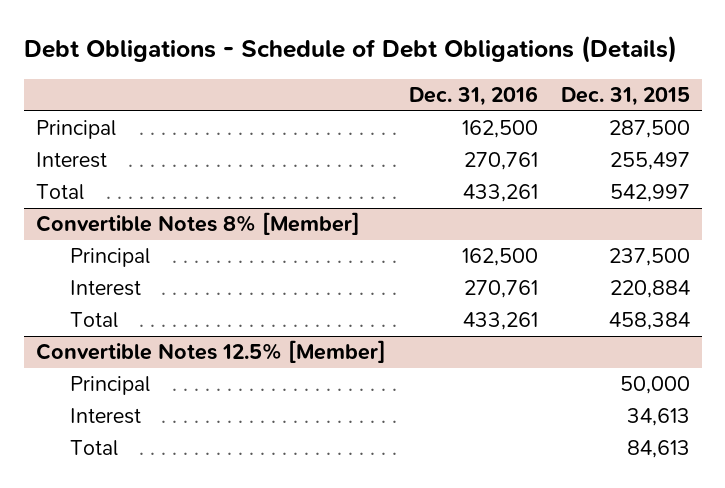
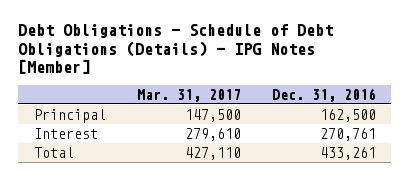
[23,35,677,64] Debt Obligations - Schedule of Debt Obligations (Details) -> [18,24,334,74] Debt Obligations - Schedule of Debt Obligations (Details) - IPG Notes [Member]
[560,87,690,107] Dec. 31, 2015 -> none
none -> [136,88,241,102] Mar. 31, 2017
[35,212,360,236] Convertible Notes 8% [Member] -> none
[69,248,150,268] Principal -> none
[69,280,141,297] Interest -> none
[69,312,118,329] Total -> none
[35,340,386,364] Convertible Notes 12.5% [Member] -> none
[69,376,150,396] Principal -> none
[69,408,141,425] Interest -> none
[69,440,118,457] Total -> none

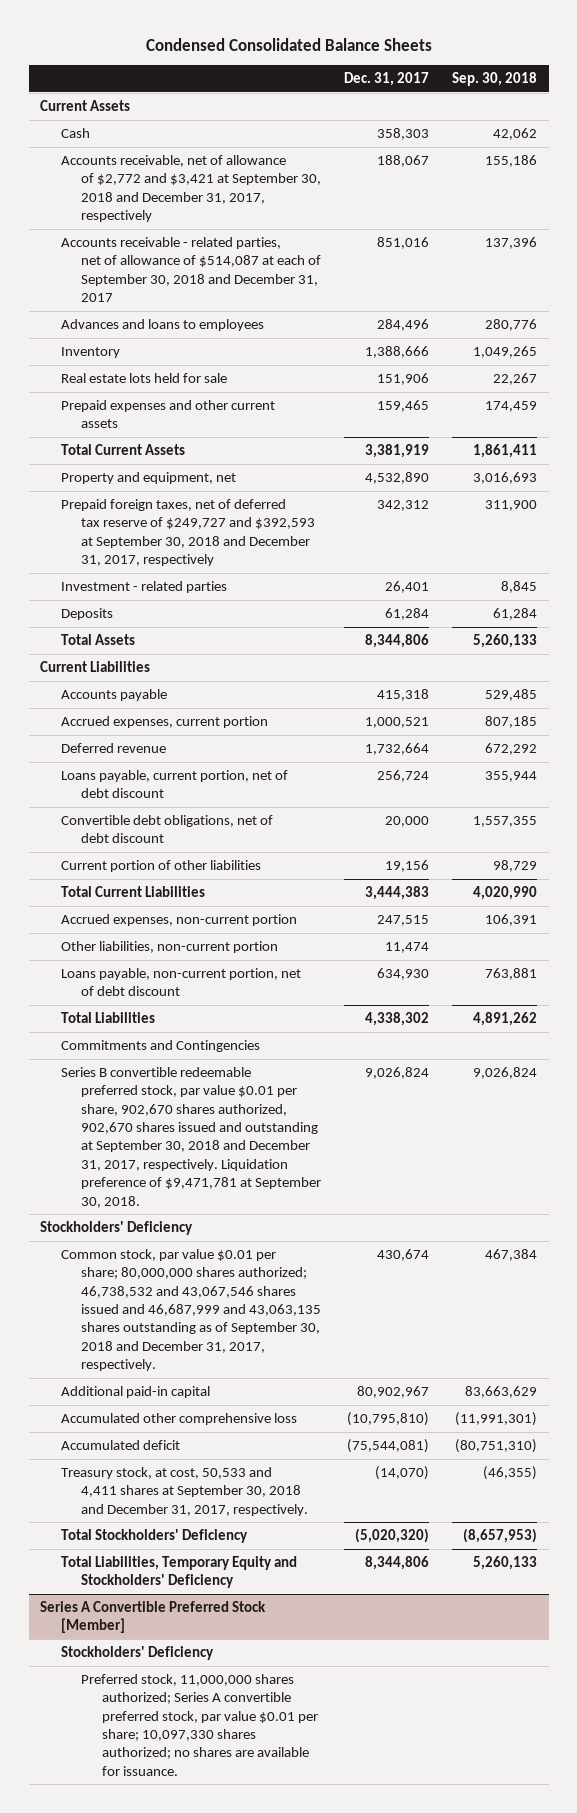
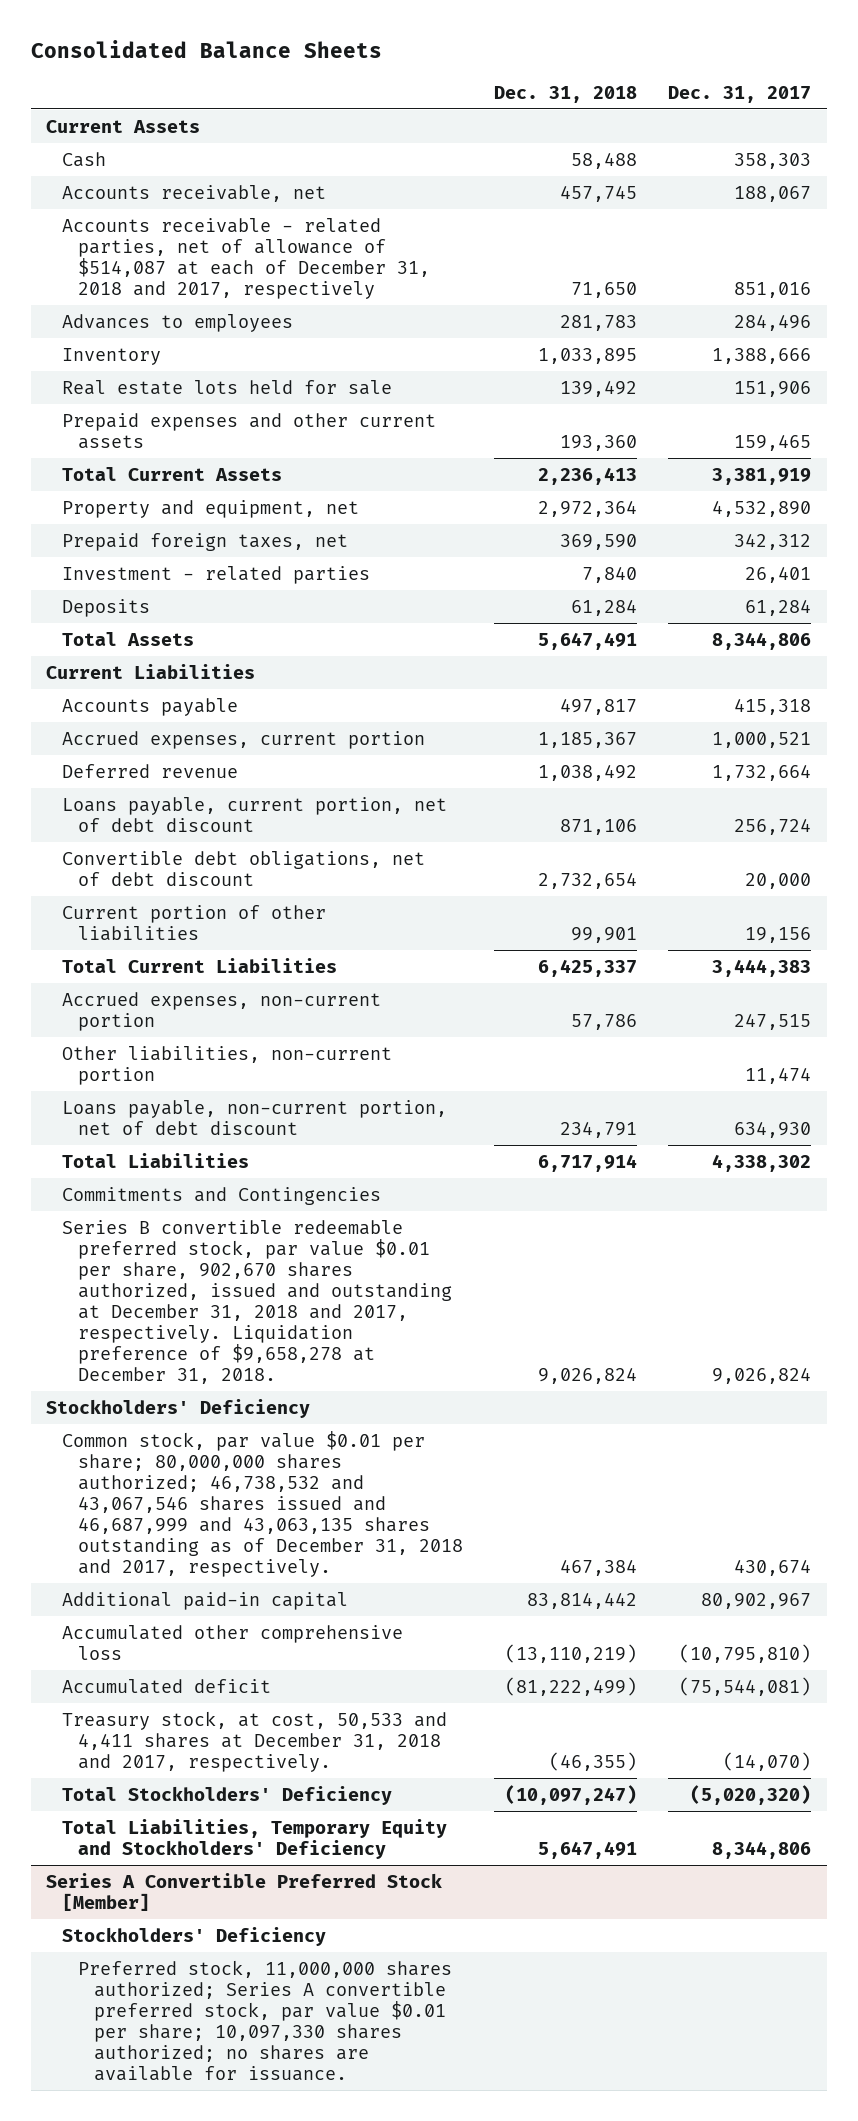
[145,37,432,51] Condensed Consolidated Balance Sheets -> [30,40,382,59] Consolidated Balance Sheets
[452,72,538,87] Sep. 30, 2018 -> none
none -> [494,85,638,103] Dec. 31, 2018
[60,154,322,223] Accounts receivable, net of allowance of $2,772 and $3,421 at September 30, 2018 and December 31, 2017, respectively -> [62,184,327,202] Accounts receivable, net
[60,236,322,303] Accounts receivable - related parties, net of allowance of $514,087 at each of September 30, 2018 and December 31, 2017 -> [62,217,431,299] Accounts receivable - related parties, net of allowance of $514,087 at each of December 31, 2018 and 2017, respectively
[60,318,264,331] Advances and loans to employees -> [62,313,294,332] Advances to employees
[60,498,316,567] Prepaid foreign taxes, net of deferred tax reserve of $249,727 and $392,593 at September 30, 2018 and December 31, 2017, respectively -> [62,532,349,551] Prepaid foreign taxes, net
[60,1066,322,1208] Series B convertible redeemable preferred stock, par value $0.01 per share, 902,670 shares authorized, 902,670 shares issued and outstanding at September 30, 2018 and December 31, 2017, respectively. Liquidation preference of $9,471,781 at September 30, 2018. -> [62,1219,453,1385] Series B convertible redeemable preferred stock, par value $0.01 per share, 902,670 shares authorized, issued and outstanding at December 31, 2018 and 2017, respectively. Liquidation preference of $9,658,278 at December 31, 2018.
[60,1248,322,1372] Common stock, par value $0.01 per share; 80,000,000 shares authorized; 46,738,532 and 43,067,546 shares issued and 46,687,999 and 43,063,135 shares outstanding as of September 30, 2018 and December 31, 2017, respectively. -> [62,1430,464,1577] Common stock, par value $0.01 per share; 80,000,000 shares authorized; 46,738,532 and 43,067,546 shares issued and 46,687,999 and 43,063,135 shares outstanding as of December 31, 2018 and 2017, respectively.
[60,1466,309,1516] Treasury stock, at cost, 50,533 and 4,411 shares at September 30, 2018 and December 31, 2017, respectively. -> [62,1710,448,1772] Treasury stock, at cost, 50,533 and 4,411 shares at December 31, 2018 and 2017, respectively.

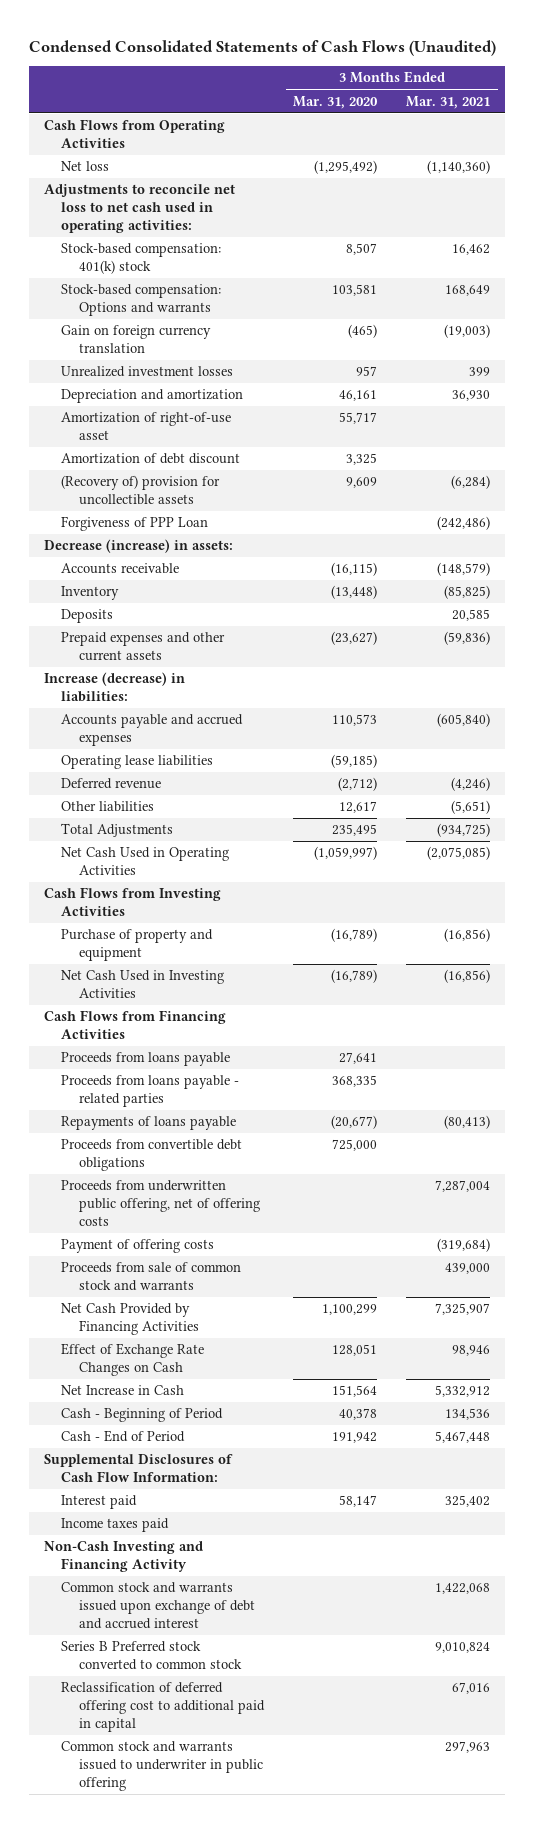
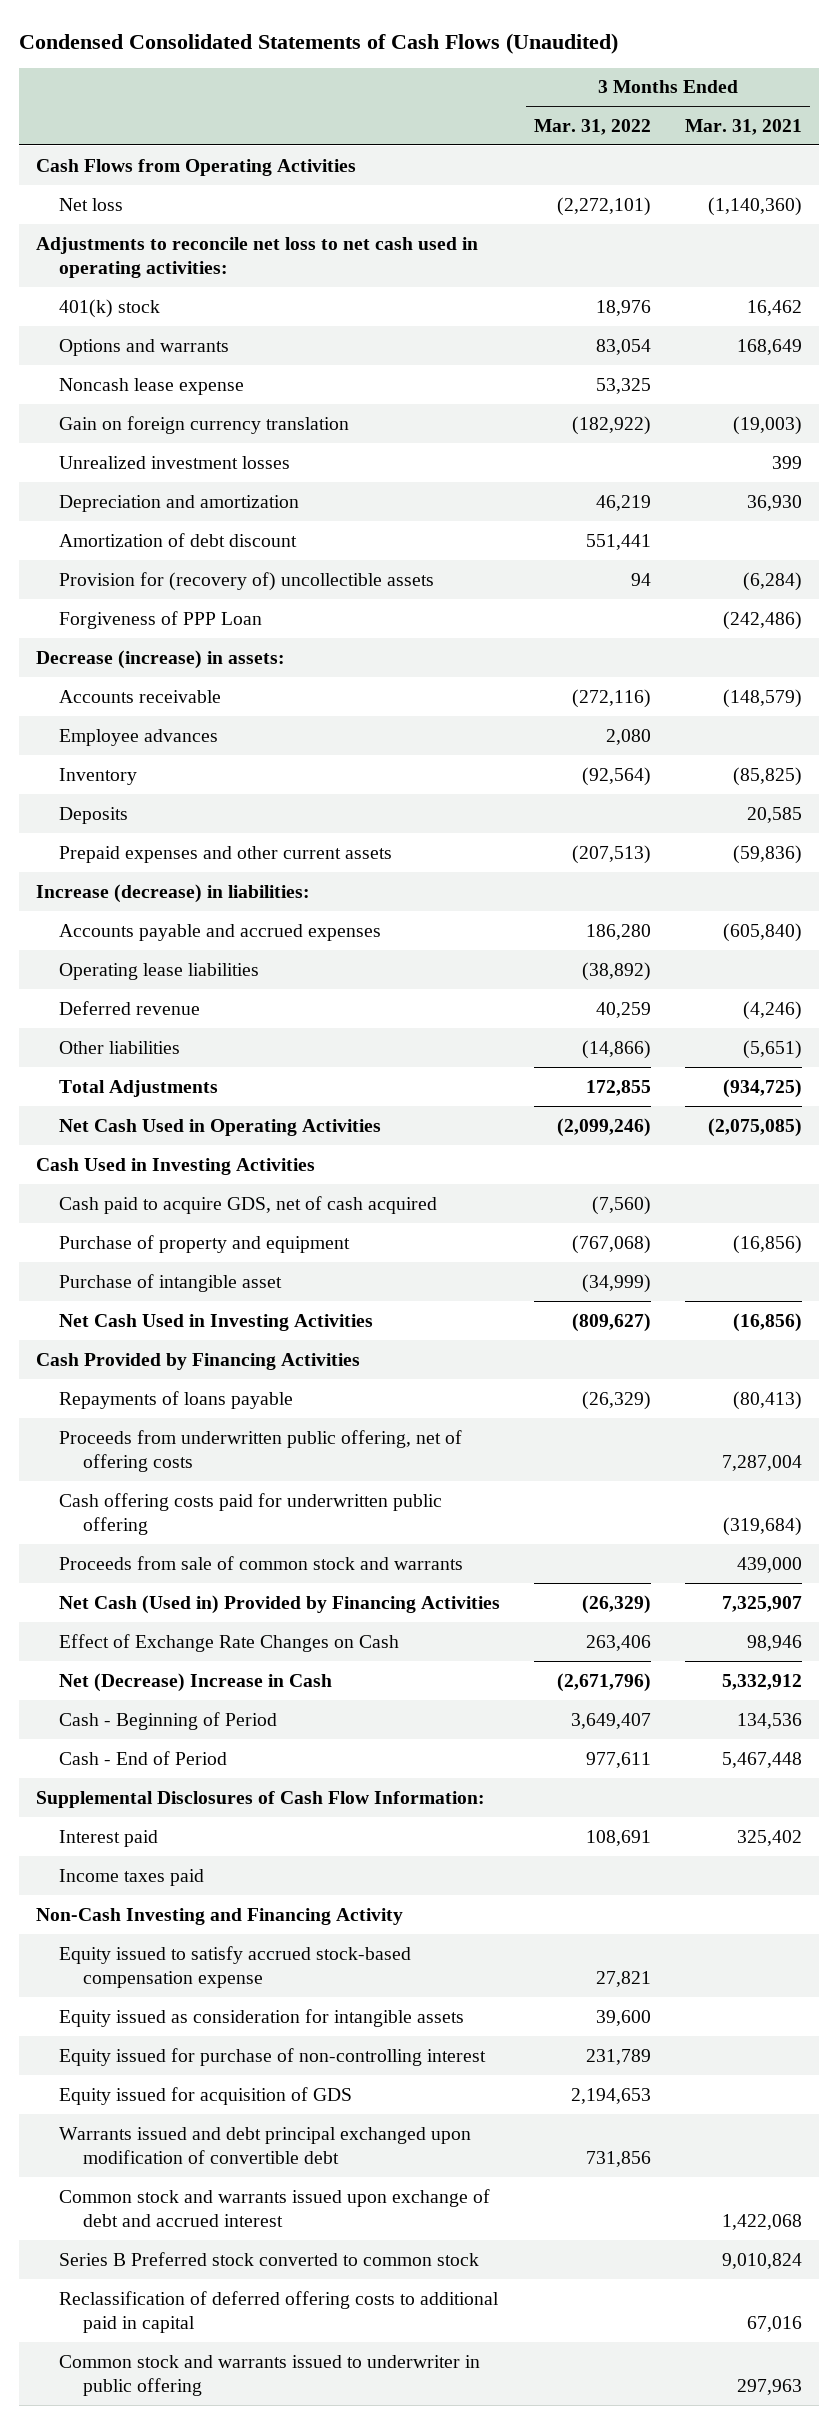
[292,95,378,109] Mar. 31, 2020 -> none
none -> [534,118,652,135] Mar. 31, 2022
[61,243,222,275] Stock-based compensation: 401(k) stock -> [59,298,161,318] 401(k) stock
[61,284,222,317] Stock-based compensation: Options and warrants -> [59,338,230,356] Options and warrants
none -> [59,377,245,395] Noncash lease expense
[61,412,232,441] Amortization of right-of-use asset -> none
[61,475,221,506] (Recovery of) provision for uncollectible assets -> [59,571,435,591] Provision for (recovery of) uncollectible assets
none -> [59,728,219,746] Employee advances
[43,887,221,917] Cash Flows from Investing Activities -> [35,1157,315,1175] Cash Used in Investing Activities
none -> [59,1195,438,1214] Cash paid to acquire GDS, net of cash acquired
none -> [59,1273,283,1292] Purchase of intangible asset
[61,1052,231,1067] Proceeds from loans payable -> none
[61,1075,240,1108] Proceeds from loans payable - related parties -> none
[43,1010,226,1040] Cash Flows from Financing Activities -> [35,1352,360,1370] Cash Provided by Financing Activities
[61,1139,243,1172] Proceeds from convertible debt obligations -> none
[61,1239,215,1254] Payment of offering costs -> [59,1492,443,1535] Cash offering costs paid for underwritten public offering
[61,1303,199,1336] Net Cash Provided by Financing Activities -> [59,1594,501,1614] Net Cash (Used in) Provided by Financing Activities
[61,1385,185,1396] Net Increase in Cash -> [59,1672,333,1692] Net (Decrease) Increase in Cash
none -> [59,1945,412,1988] Equity issued to satisfy accrued stock-based compensation expense
none -> [59,2008,465,2027] Equity issued as consideration for intangible assets
none -> [59,2047,487,2066] Equity issued for purchase of non-controlling interest
none -> [59,2086,353,2105] Equity issued for acquisition of GDS
none -> [59,2126,472,2164] Warrants issued and debt principal exchanged upon modification of convertible debt
[61,1682,265,1733] Reclassification of deferred offering cost to additional paid in capital -> [59,2290,500,2333] Reclassification of deferred offering costs to additional paid in capital

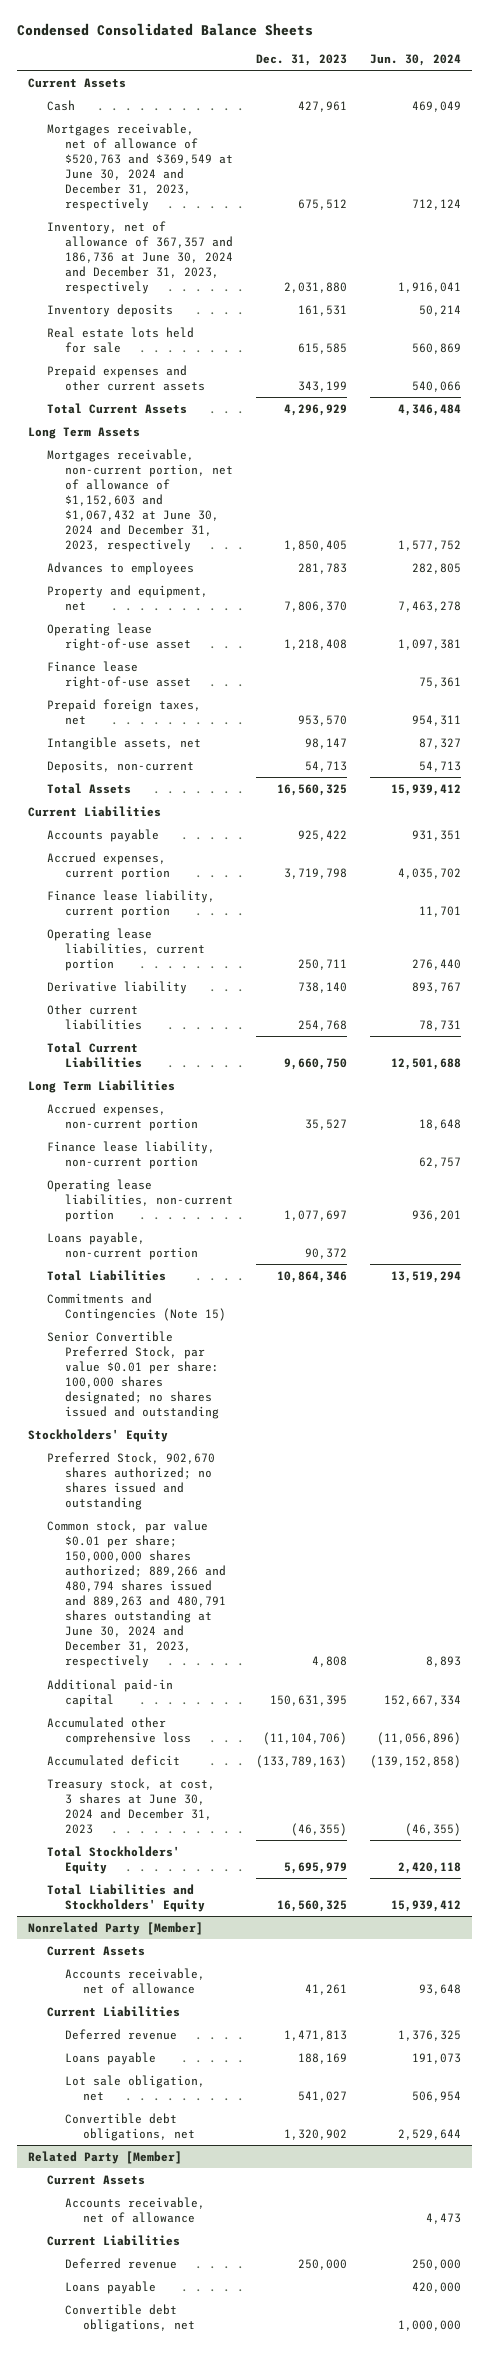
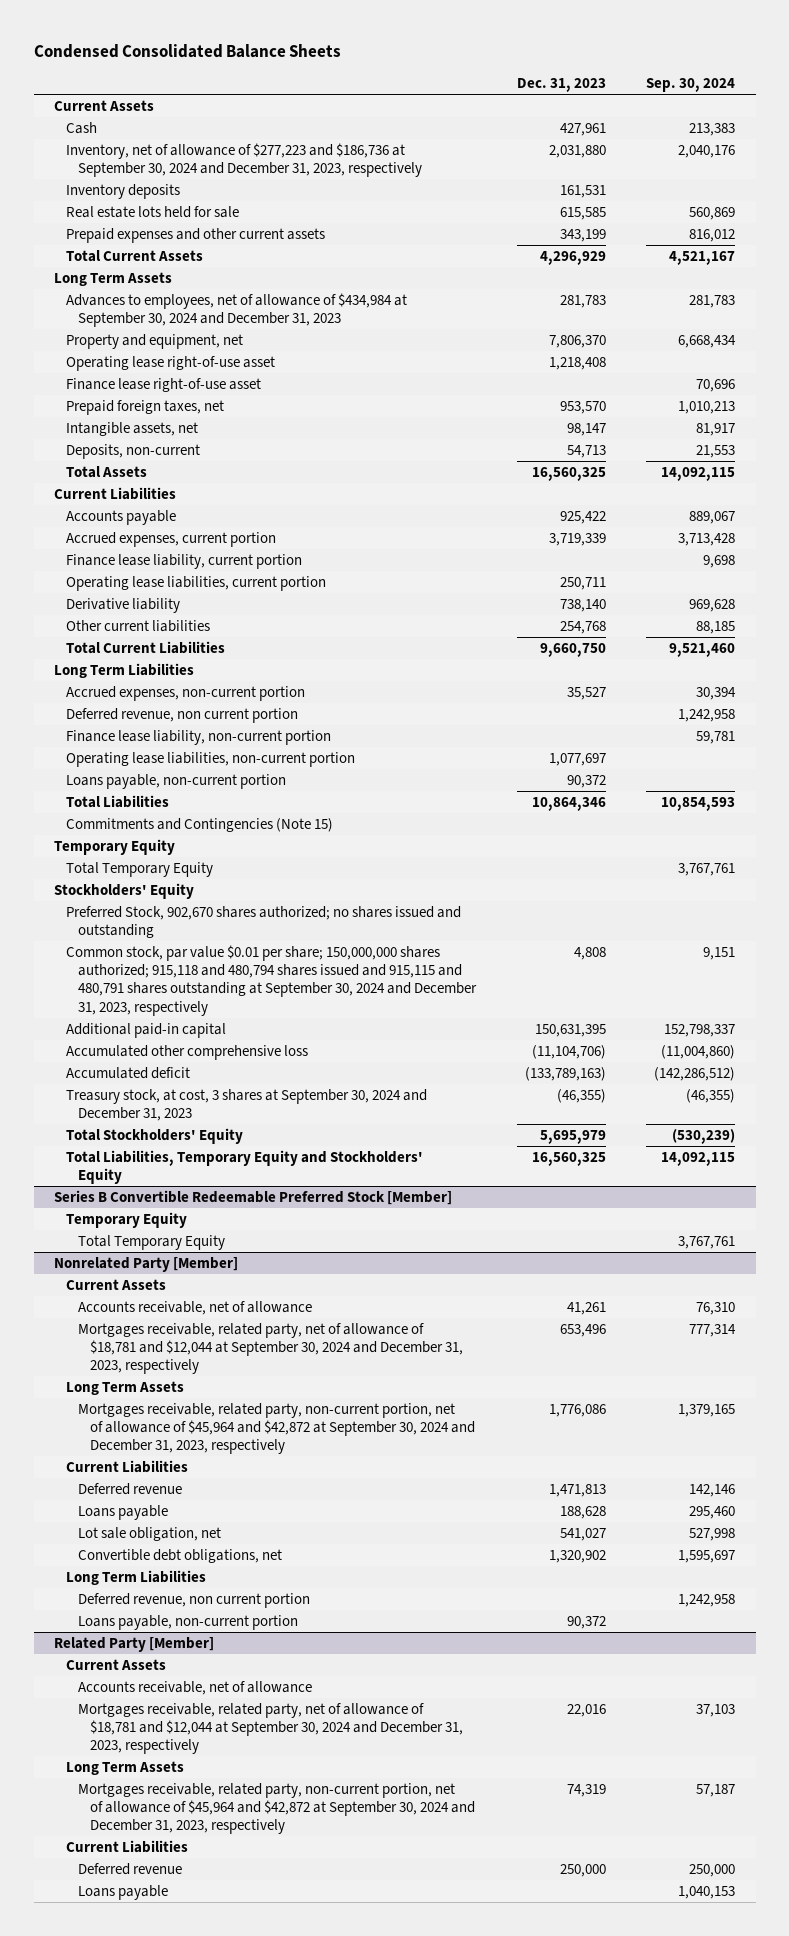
[369,53,461,66] Jun. 30, 2024 -> none
none -> [646,77,736,92] Sep. 30, 2024
[46,122,233,212] Mortgages receivable, net of allowance of $520,763 and $369,549 at June 30, 2024 and December 31, 2023, respectively -> none
[46,220,233,295] Inventory, net of allowance of 367,357 and 186,736 at June 30, 2024 and December 31, 2023, respectively -> [66,142,423,178] Inventory, net of allowance of $277,223 and $186,736 at September 30, 2024 and December 31, 2023, respectively
[46,448,233,553] Mortgages receivable, non-current portion, net of allowance of $1,152,603 and $1,067,432 at June 30, 2024 and December 31, 2023, respectively -> none
[46,561,194,575] Advances to employees -> [66,292,408,328] Advances to employees, net of allowance of $434,984 at September 30, 2024 and December 31, 2023
[283,867,347,879] 3,719,798 -> [548,532,606,546] 3,719,339
none -> [66,707,299,723] Deferred revenue, non current portion
none -> [54,838,176,855] Temporary Equity
[46,1330,219,1420] Senior Convertible Preferred Stock, par value $0.01 per share: 100,000 shares designated; no shares issued and outstanding -> [66,861,214,877] Total Temporary Equity
[46,1519,226,1669] Common stock, par value $0.01 per share; 150,000,000 shares authorized; 889,266 and 480,794 shares issued and 889,263 and 480,791 shares outstanding at June 30, 2024 and December 31, 2023, respectively -> [66,944,478,1016] Common stock, par value $0.01 per share; 150,000,000 shares authorized; 915,118 and 480,794 shares issued and 915,115 and 480,791 shares outstanding at September 30, 2024 and December 31, 2023, respectively
[46,1777,215,1834] Treasury stock, at cost, 3 shares at June 30, 2024 and December 31, 2023 -> [66,1088,428,1122] Treasury stock, at cost, 3 shares at September 30, 2024 and December 31, 2023
[46,1883,205,1912] Total Liabilities and Stockholders' Equity -> [66,1149,424,1185] Total Liabilities, Temporary Equity and Stockholders' Equity
none -> [54,1189,453,1205] Series B Convertible Redeemable Preferred Stock [Member]
none -> [66,1211,188,1228] Temporary Equity
none -> [78,1234,226,1250] Total Temporary Equity
none -> [78,1322,464,1375] Mortgages receivable, related party, net of allowance of $18,781 and $12,044 at September 30, 2024 and December 31, 2023, respectively
none -> [66,1380,185,1395] Long Term Assets
none -> [78,1402,476,1455] Mortgages receivable, related party, non-current portion, net of allowance of $45,964 and $42,872 at September 30, 2024 and December 31, 2023, respectively
[297,2052,347,2064] 188,169 -> [559,1505,606,1519] 188,628
none -> [66,1569,207,1585] Long Term Liabilities
none -> [78,1592,311,1608] Deferred revenue, non current portion
none -> [78,1614,299,1630] Loans payable, non-current portion
none -> [78,1702,464,1755] Mortgages receivable, related party, net of allowance of $18,781 and $12,044 at September 30, 2024 and December 31, 2023, respectively
none -> [66,1760,185,1775] Long Term Assets
none -> [78,1782,476,1835] Mortgages receivable, related party, non-current portion, net of allowance of $45,964 and $42,872 at September 30, 2024 and December 31, 2023, respectively
[64,2303,196,2332] Convertible debt obligations, net -> none

